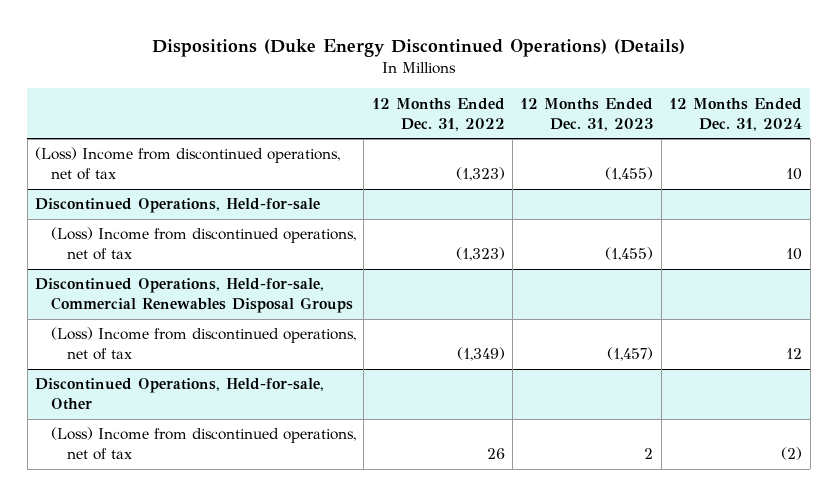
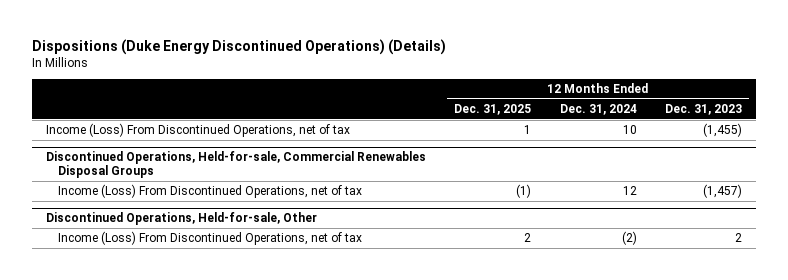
[371,97,505,131] 12 Months Ended Dec. 31, 2022 -> none
none -> [454,104,532,116] Dec. 31, 2025
[35,198,321,214] Discontinued Operations, Held-for-sale -> none
[50,227,356,261] (Loss) Income from discontinued operations, net of tax -> none
[35,147,341,181] (Loss) Income from discontinued operations, net of tax -> [45,123,350,138] Income (Loss) From Discontinued Operations, net of tax
[50,327,356,361] (Loss) Income from discontinued operations, net of tax -> [57,184,362,199] Income (Loss) From Discontinued Operations, net of tax
[50,427,356,461] (Loss) Income from discontinued operations, net of tax -> [57,231,362,246] Income (Loss) From Discontinued Operations, net of tax

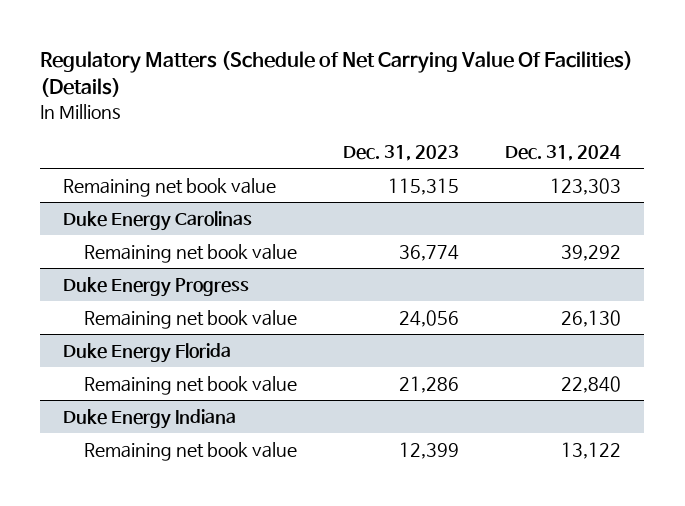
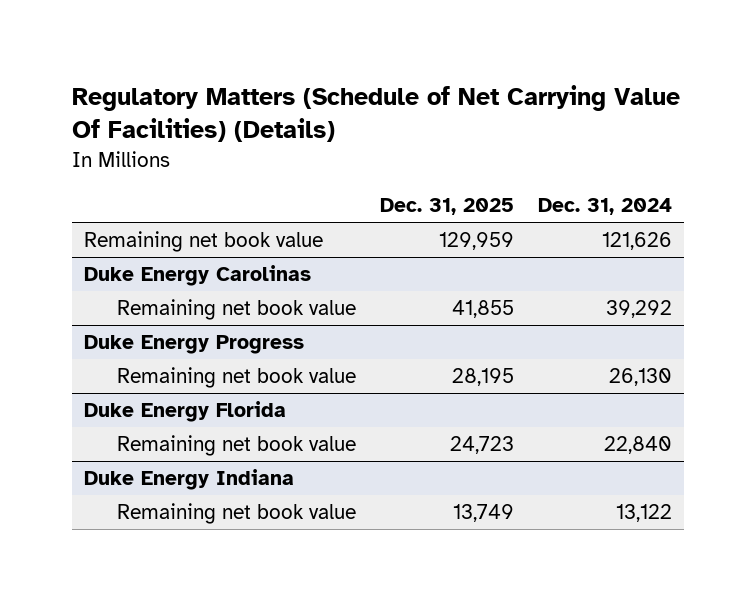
[343,144,460,161] Dec. 31, 2023 -> none
none -> [379,198,514,216] Dec. 31, 2025
[550,177,622,195] 123,303 -> [601,232,672,251] 121,626

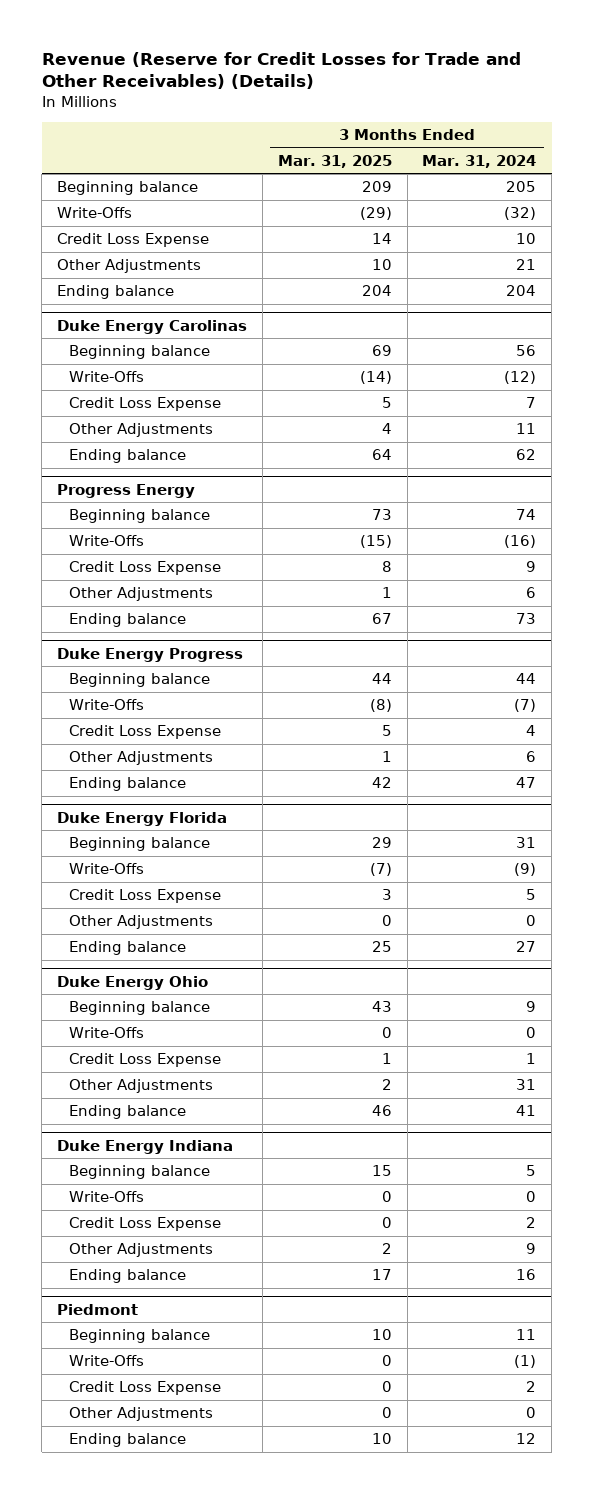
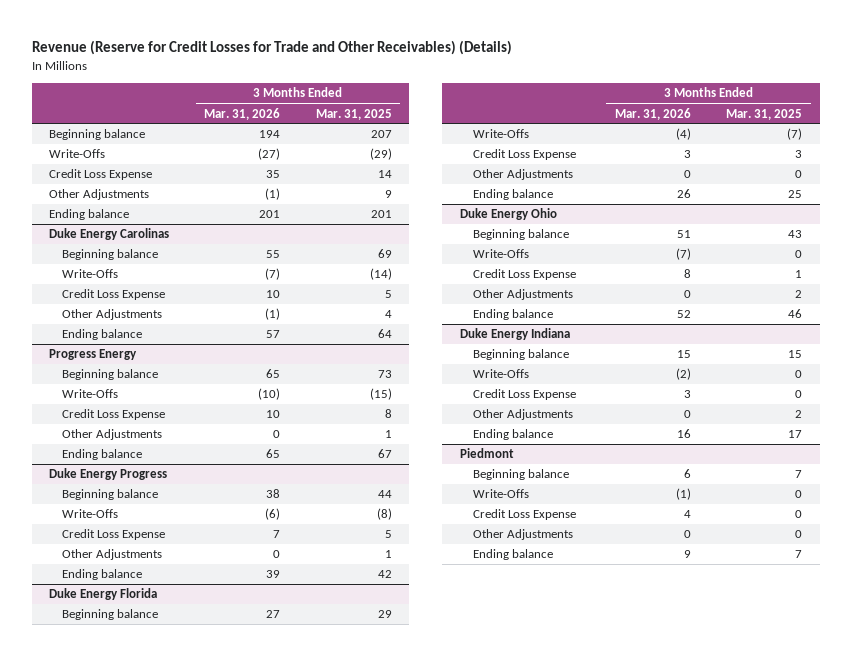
[422,154,537,168] Mar. 31, 2024 -> none
none -> [204,107,281,120] Mar. 31, 2026
[361,181,392,193] 209 -> [370,130,392,139] 207
[371,259,392,271] 10 -> [384,190,392,199] 9
[361,285,392,297] 204 -> [370,210,392,219] 201
[371,1329,392,1341] 10 -> [795,470,803,479] 7
[371,1433,392,1445] 10 -> [795,550,803,559] 7

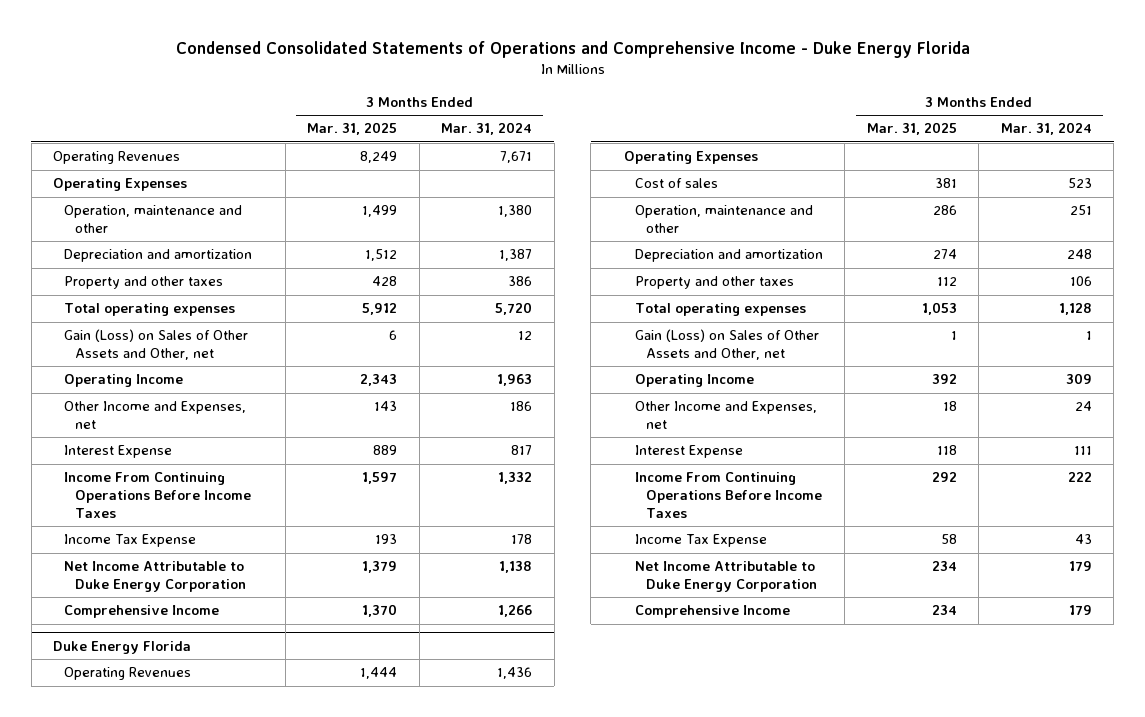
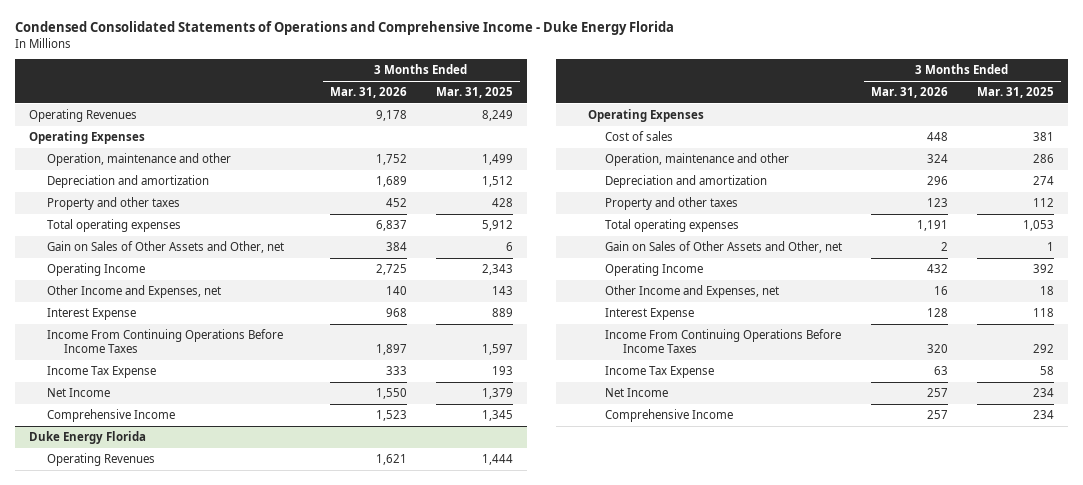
[441,122,533,136] Mar. 31, 2024 -> none
none -> [329,87,407,99] Mar. 31, 2026
[64,329,249,361] Gain (Loss) on Sales of Other Assets and Other, net -> [46,241,284,254] Gain on Sales of Other Assets and Other, net
[64,561,247,593] Net Income Attributable to Duke Energy Corporation -> [46,388,110,398] Net Income
[362,604,398,618] 1,370 -> [481,410,513,422] 1,345
[634,329,819,361] Gain (Loss) on Sales of Other Assets and Other, net -> [605,241,843,254] Gain on Sales of Other Assets and Other, net
[634,561,817,593] Net Income Attributable to Duke Energy Corporation -> [605,388,669,398] Net Income

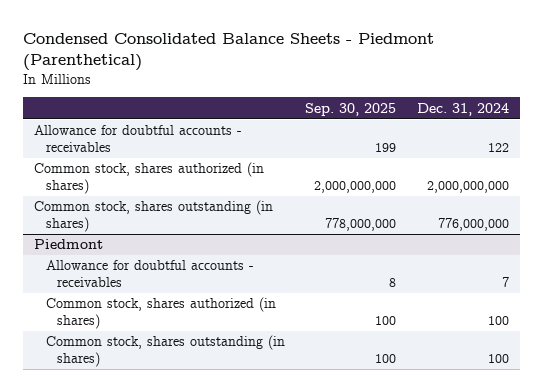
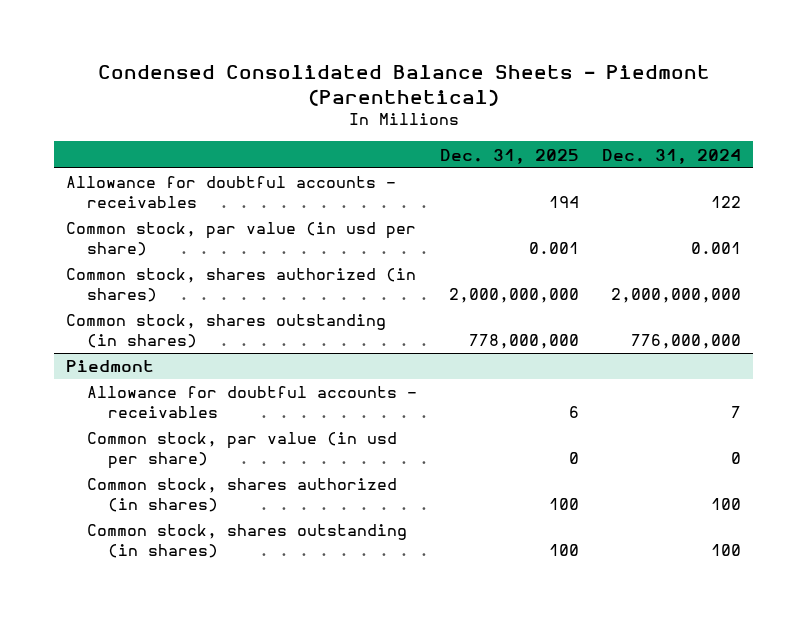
[305,102,397,116] Sep. 30, 2025 -> none
none -> [440,148,580,164] Dec. 31, 2025
none -> [65,222,416,256] Common stock, par value (in usd per share)
none -> [86,432,397,469] Common stock, par value (in usd per share)

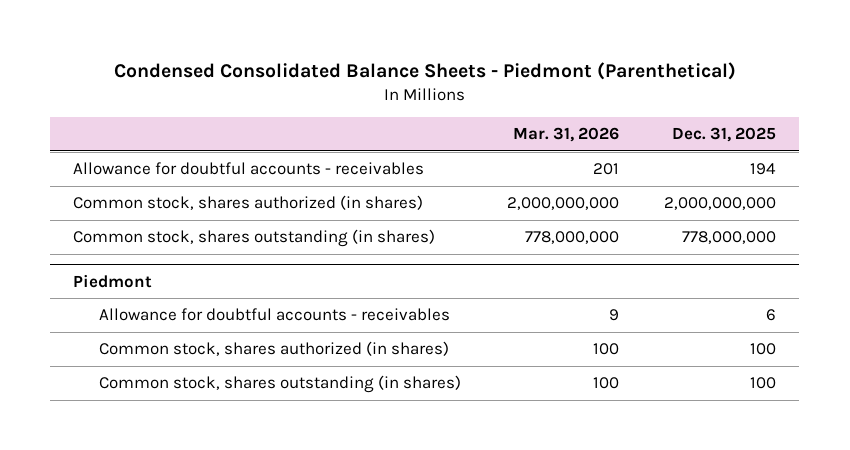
[602,148,742,164] Dec. 31, 2024 -> none
none -> [512,127,619,143] Mar. 31, 2026
[65,222,416,256] Common stock, par value (in usd per share) -> none
[86,432,397,469] Common stock, par value (in usd per share) -> none

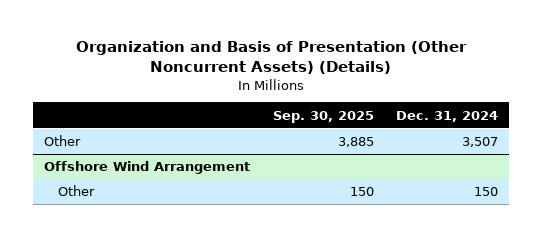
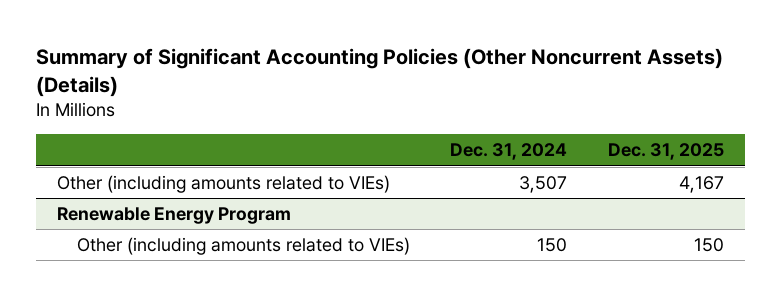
[76,41,468,75] Organization and Basis of Presentation (Other Noncurrent Assets) (Details) -> [36,48,724,98] Summary of Significant Accounting Policies (Other Noncurrent Assets) (Details)
[272,110,374,123] Sep. 30, 2025 -> none
none -> [608,143,725,161] Dec. 31, 2025
[43,135,81,147] Other -> [56,174,390,193] Other (including amounts related to VIEs)
[43,161,250,175] Offshore Wind Arrangement -> [56,206,291,224] Renewable Energy Program
[58,185,96,197] Other -> [76,236,410,255] Other (including amounts related to VIEs)

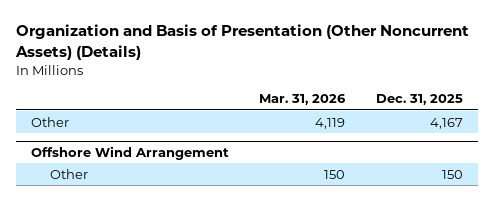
[36,48,724,98] Summary of Significant Accounting Policies (Other Noncurrent Assets) (Details) -> [14,24,469,60] Organization and Basis of Presentation (Other Noncurrent Assets) (Details)
[450,143,568,161] Dec. 31, 2024 -> none
none -> [259,94,347,106] Mar. 31, 2026
[56,174,390,193] Other (including amounts related to VIEs) -> [31,116,70,127] Other
[56,206,291,224] Renewable Energy Program -> [31,145,230,160] Offshore Wind Arrangement
[76,236,410,255] Other (including amounts related to VIEs) -> [50,168,89,179] Other

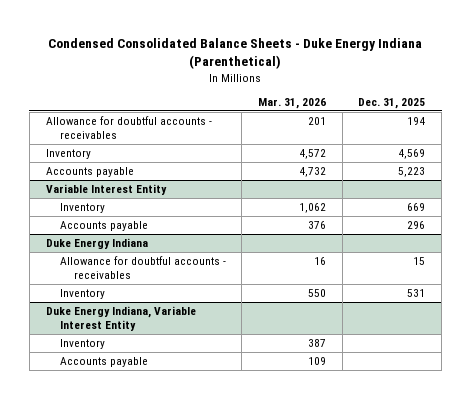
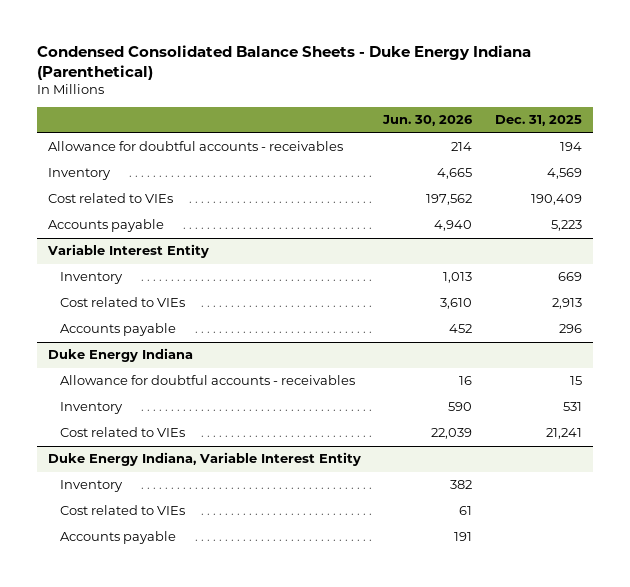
[258,98,327,110] Mar. 31, 2026 -> none
none -> [382,115,474,127] Jun. 30, 2026
none -> [47,193,173,204] Cost related to VIEs
none -> [60,297,186,308] Cost related to VIEs
none -> [60,427,186,438] Cost related to VIEs
none -> [60,505,186,516] Cost related to VIEs

